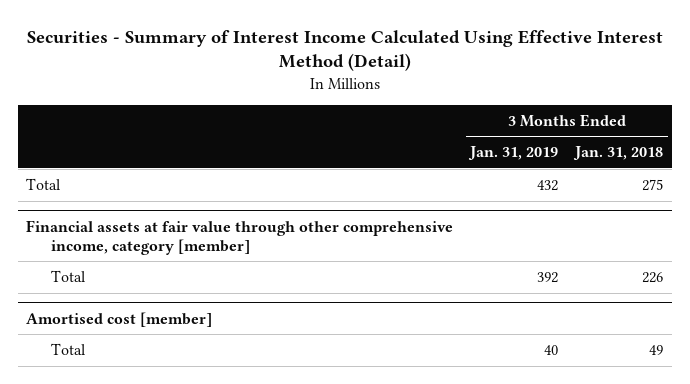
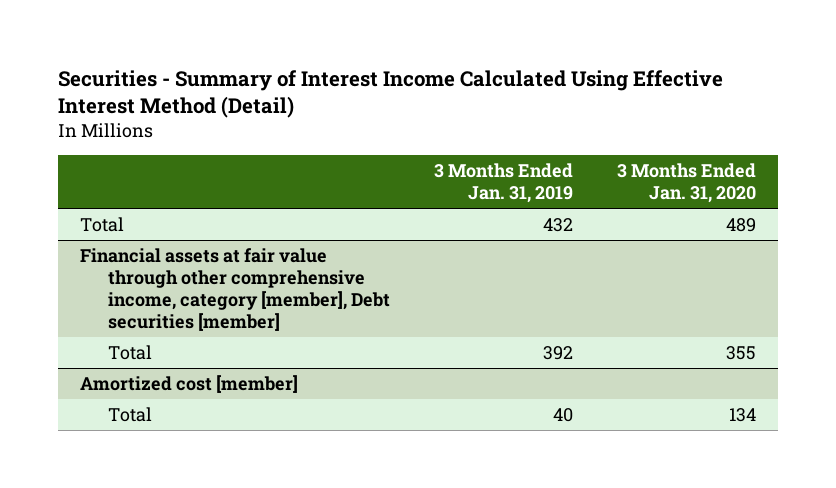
[573,146,664,161] Jan. 31, 2018 -> none
none -> [616,163,756,204] 3 Months Ended Jan. 31, 2020
[26,219,454,255] Financial assets at fair value through other comprehensive income, category [member] -> [79,247,390,331] Financial assets at fair value through other comprehensive income, category [member], Debt securities [member]
[26,311,213,327] Amortised cost [member] -> [79,374,298,393] Amortized cost [member]

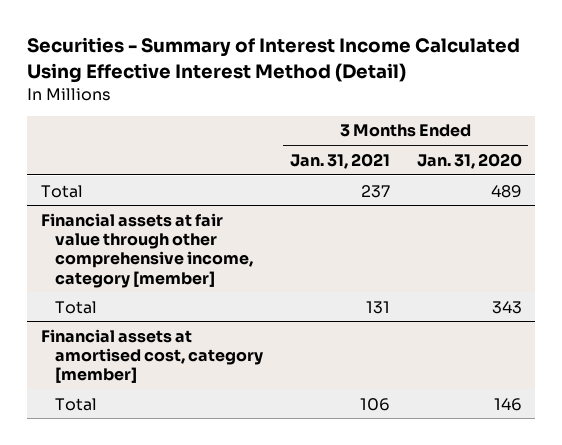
[433,163,573,204] 3 Months Ended Jan. 31, 2019 -> none
none -> [289,152,390,169] Jan. 31, 2021
[79,247,390,331] Financial assets at fair value through other comprehensive income, category [member], Debt securities [member] -> [40,212,253,288] Financial assets at fair value through other comprehensive income, category [member]
[725,345,756,360] 355 -> [491,300,522,314] 343
[79,374,298,393] Amortized cost [member] -> [40,328,263,384] Financial assets at amortised cost, category [member]
[728,407,756,422] 134 -> [493,397,522,411] 146

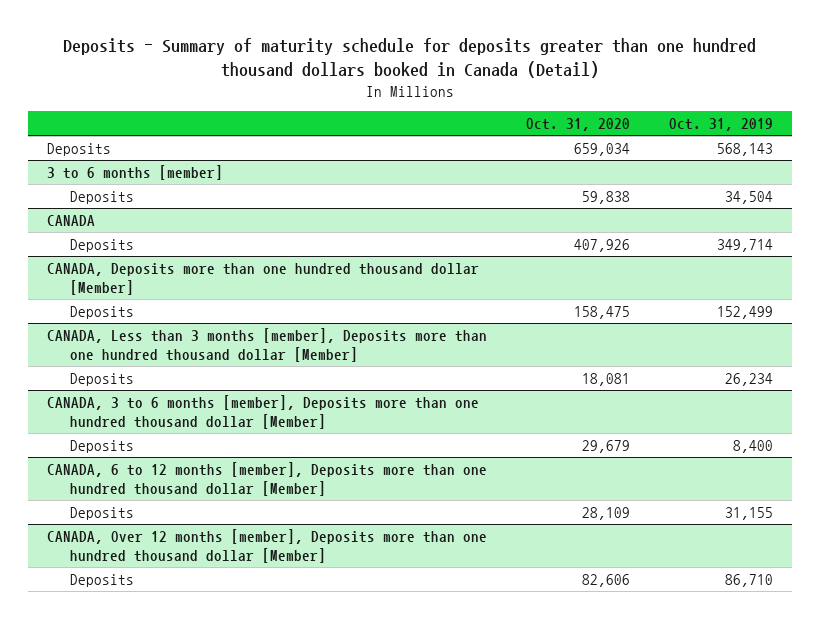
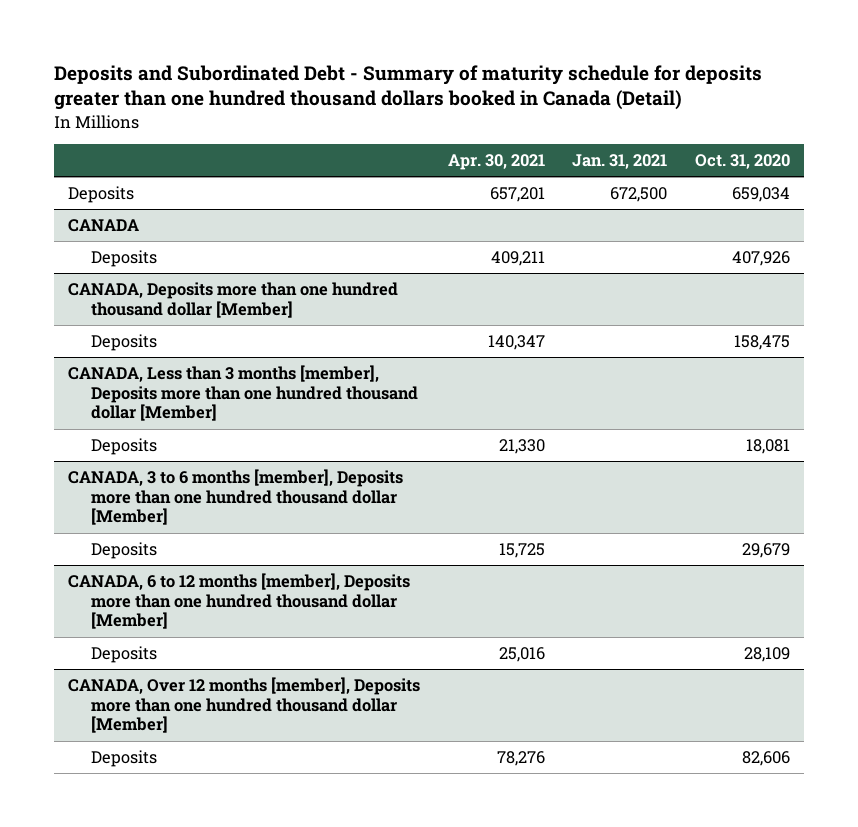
[62,38,756,79] Deposits - Summary of maturity schedule for deposits greater than one hundred thousand dollars booked in Canada (Detail) -> [54,64,763,111] Deposits and Subordinated Debt - Summary of maturity schedule for deposits greater than one hundred thousand dollars booked in Canada (Detail)
[668,117,773,131] Oct. 31, 2019 -> none
none -> [447,154,545,171] Apr. 30, 2021
none -> [572,154,668,170] Jan. 31, 2021
[47,165,224,181] 3 to 6 months [member] -> none
[70,191,135,205] Deposits -> none

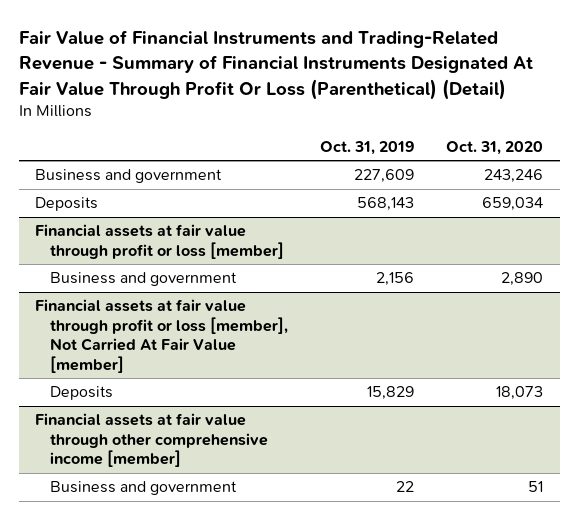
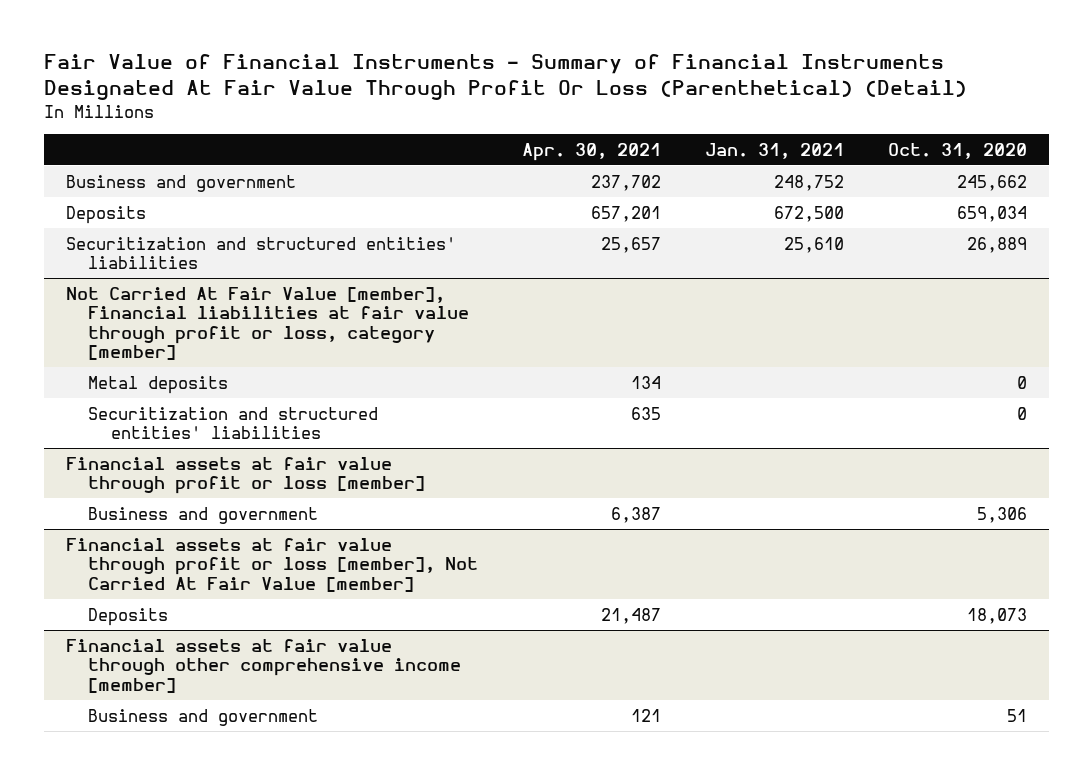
[19,30,534,100] Fair Value of Financial Instruments and Trading-Related Revenue - Summary of Financial Instruments Designated At Fair Value Through Profit Or Loss (Parenthetical) (Detail) -> [43,54,967,101] Fair Value of Financial Instruments - Summary of Financial Instruments Designated At Fair Value Through Profit Or Loss (Parenthetical) (Detail)
[320,140,415,155] Oct. 31, 2019 -> none
none -> [521,142,661,161] Apr. 30, 2021
none -> [704,142,844,159] Jan. 31, 2021
[484,169,544,184] 243,246 -> [956,174,1027,191] 245,662
none -> [65,236,456,270] Securitization and structured entities' liabilities
none -> [65,286,470,361] Not Carried At Fair Value [member], Financial liabilities at fair value through profit or loss, category [member]
none -> [88,375,229,394] Metal deposits
none -> [88,406,379,440] Securitization and structured entities' liabilities
[501,272,544,287] 2,890 -> [976,506,1027,523] 5,306

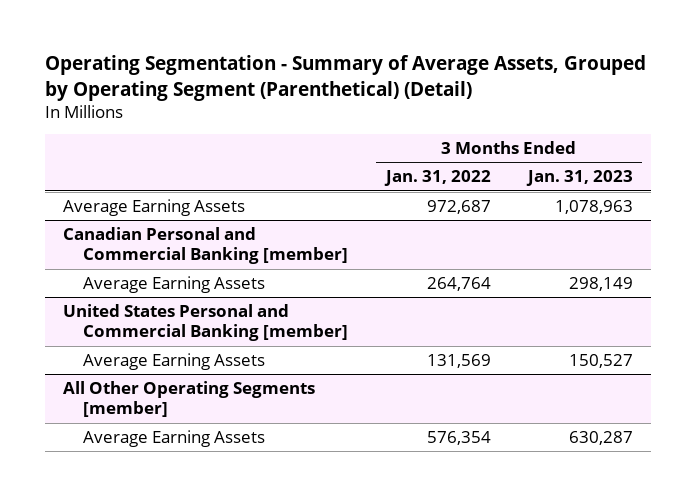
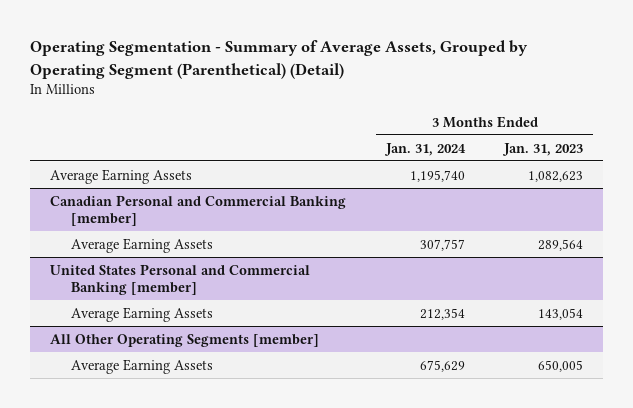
[383,170,491,187] Jan. 31, 2022 -> none
none -> [383,142,466,156] Jan. 31, 2024
[554,199,633,214] 1,078,963 -> [528,170,584,182] 1,082,623
[568,276,633,291] 298,149 -> [538,238,584,251] 289,564
[568,353,633,368] 150,527 -> [538,307,584,320] 143,054
[568,430,633,445] 630,287 -> [538,359,584,372] 650,005

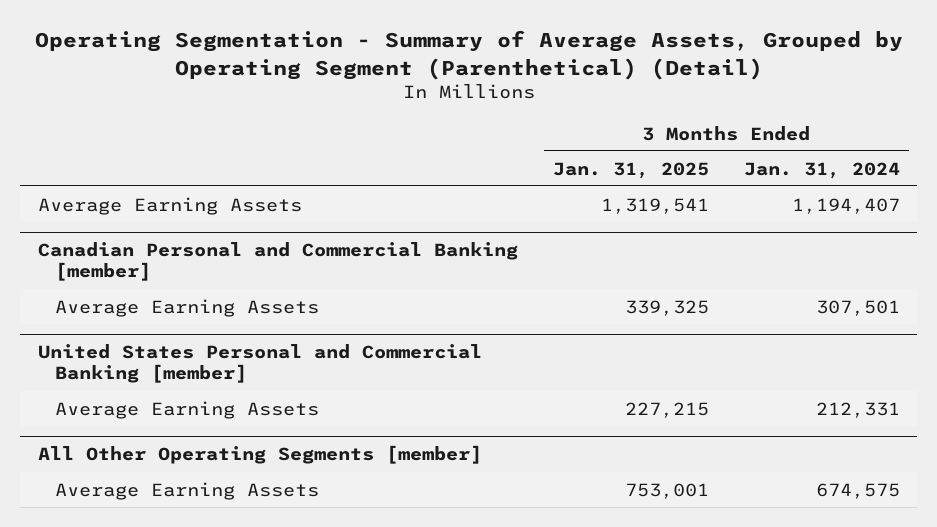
[502,142,584,156] Jan. 31, 2023 -> none
none -> [552,161,709,179] Jan. 31, 2025
[409,169,465,182] 1,195,740 -> [791,197,900,214] 1,194,407
[419,238,465,251] 307,757 -> [815,299,900,316] 307,501
[419,307,465,320] 212,354 -> [815,401,900,418] 212,331
[419,359,465,372] 675,629 -> [815,482,900,499] 674,575

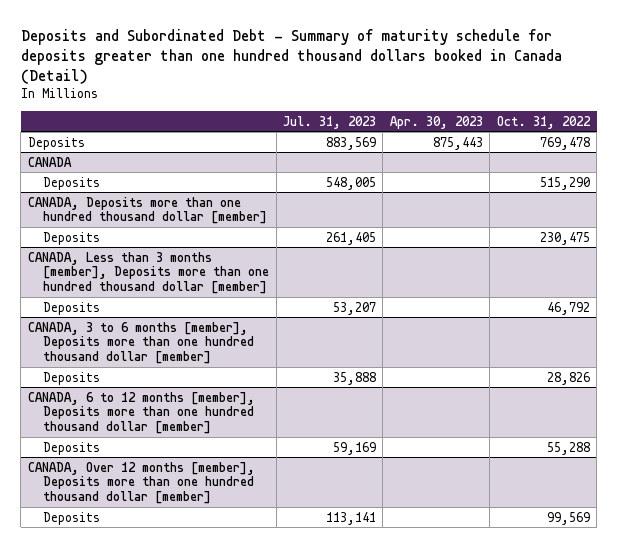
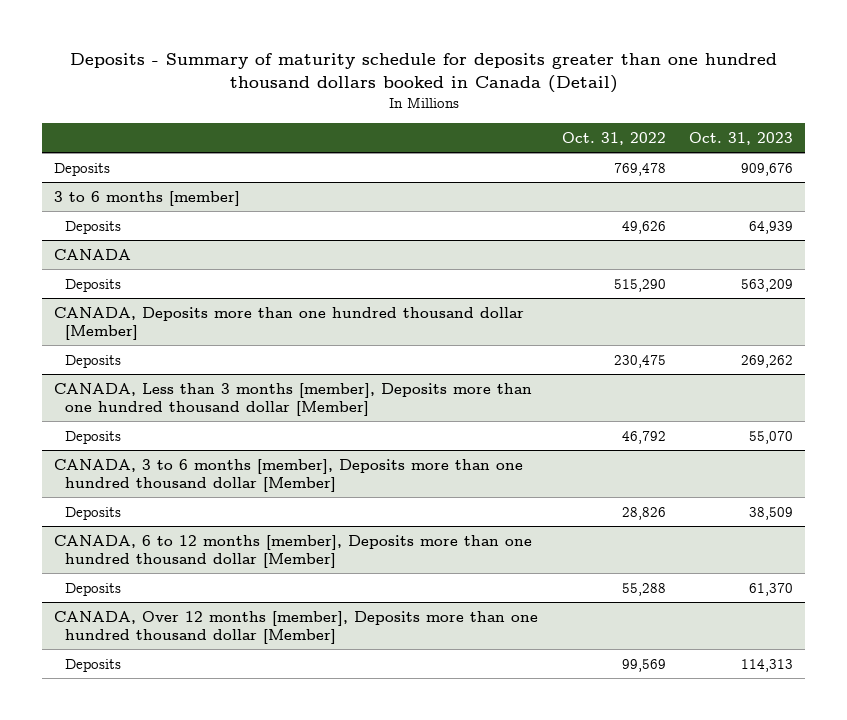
[20,28,562,84] Deposits and Subordinated Debt - Summary of maturity schedule for deposits greater than one hundred thousand dollars booked in Canada (Detail) -> [69,53,777,94] Deposits - Summary of maturity schedule for deposits greater than one hundred thousand dollars booked in Canada (Detail)
[282,115,376,129] Jul. 31, 2023 -> none
[389,115,483,129] Apr. 30, 2023 -> none
none -> [689,131,794,145] Oct. 31, 2023
none -> [54,190,241,206] 3 to 6 months [member]
none -> [65,220,122,234] Deposits
[27,196,268,225] CANADA, Deposits more than one hundred thousand dollar [member] -> [54,306,525,340] CANADA, Deposits more than one hundred thousand dollar [Member]
[27,251,270,295] CANADA, Less than 3 months [member], Deposits more than one hundred thousand dollar [member] -> [54,382,533,416] CANADA, Less than 3 months [member], Deposits more than one hundred thousand dollar [Member]
[27,321,255,365] CANADA, 3 to 6 months [member], Deposits more than one hundred thousand dollar [member] -> [54,458,524,492] CANADA, 3 to 6 months [member], Deposits more than one hundred thousand dollar [Member]
[27,391,255,435] CANADA, 6 to 12 months [member], Deposits more than one hundred thousand dollar [member] -> [54,534,533,568] CANADA, 6 to 12 months [member], Deposits more than one hundred thousand dollar [Member]
[27,461,255,505] CANADA, Over 12 months [member], Deposits more than one hundred thousand dollar [member] -> [54,610,539,644] CANADA, Over 12 months [member], Deposits more than one hundred thousand dollar [Member]

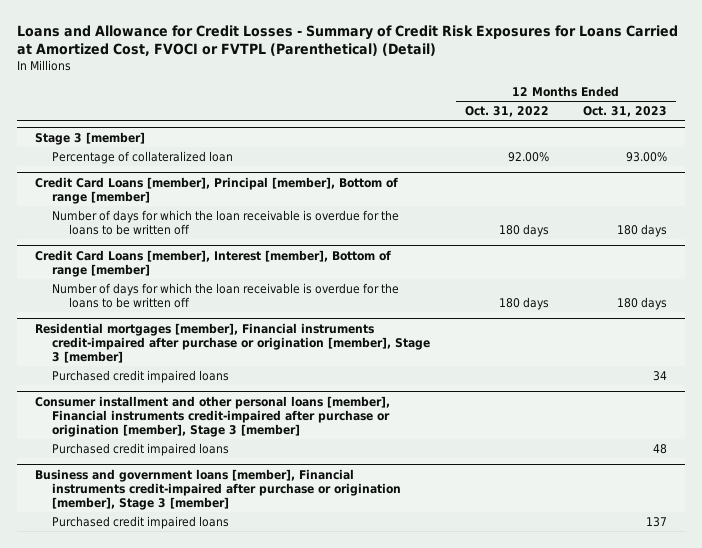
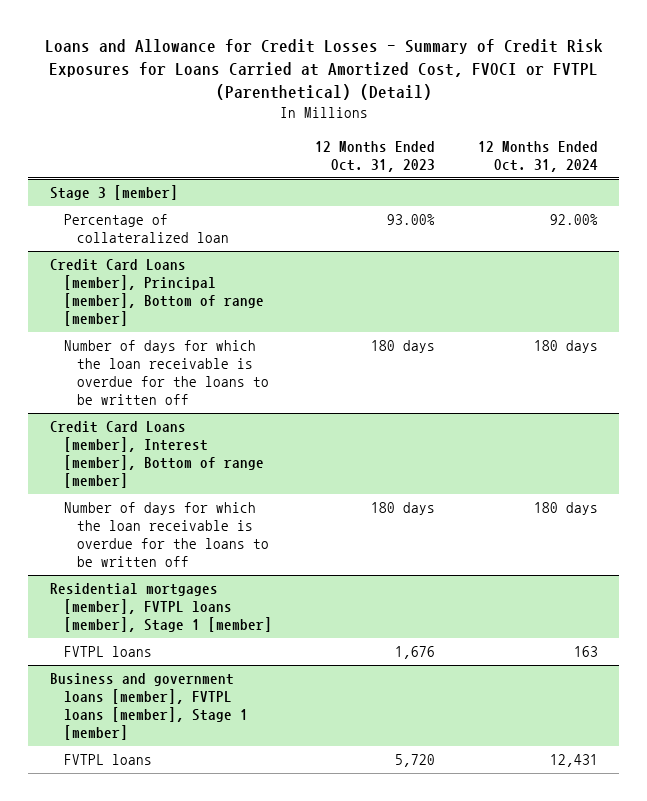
[464,106,549,118] Oct. 31, 2022 -> none
none -> [477,140,598,172] 12 Months Ended Oct. 31, 2024
[34,322,430,363] Residential mortgages [member], Financial instruments credit-impaired after purchase or origination [member], Stage 3 [member] -> none
[51,369,229,383] Purchased credit impaired loans -> none
[34,395,390,437] Consumer installment and other personal loans [member], Financial instruments credit-impaired after purchase or origination [member], Stage 3 [member] -> none
[51,442,229,456] Purchased credit impaired loans -> none
[34,468,401,510] Business and government loans [member], Financial instruments credit-impaired after purchase or origination [member], Stage 3 [member] -> none
[51,515,229,529] Purchased credit impaired loans -> none
none -> [49,583,272,633] Residential mortgages [member], FVTPL loans [member], Stage 1 [member]
none -> [63,646,152,658] FVTPL loans
none -> [49,673,248,740] Business and government loans [member], FVTPL loans [member], Stage 1 [member]
none -> [63,754,152,766] FVTPL loans

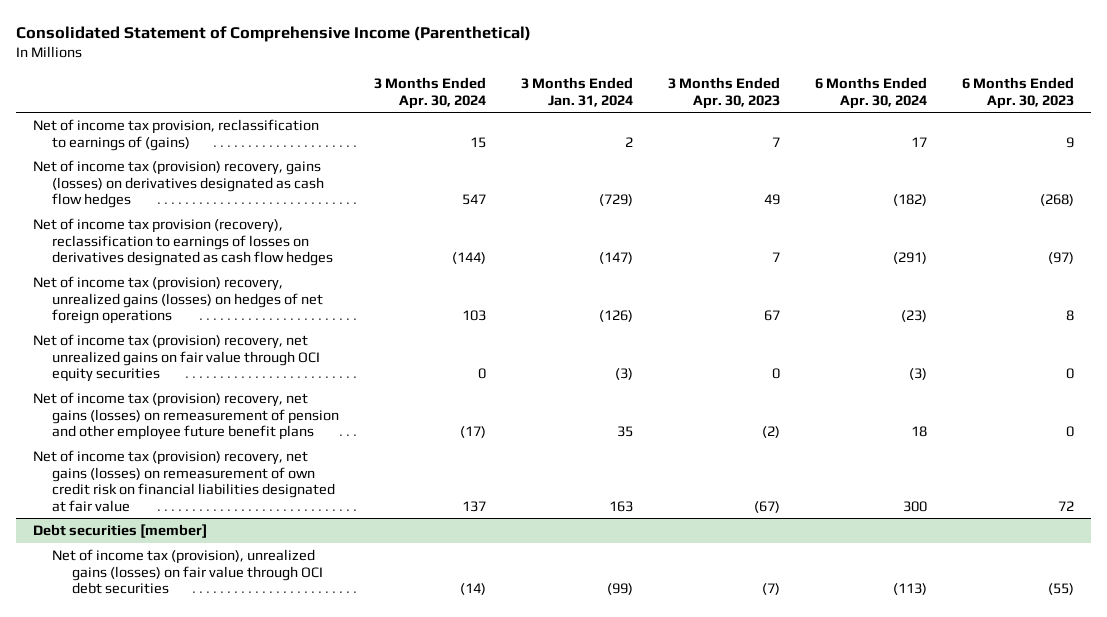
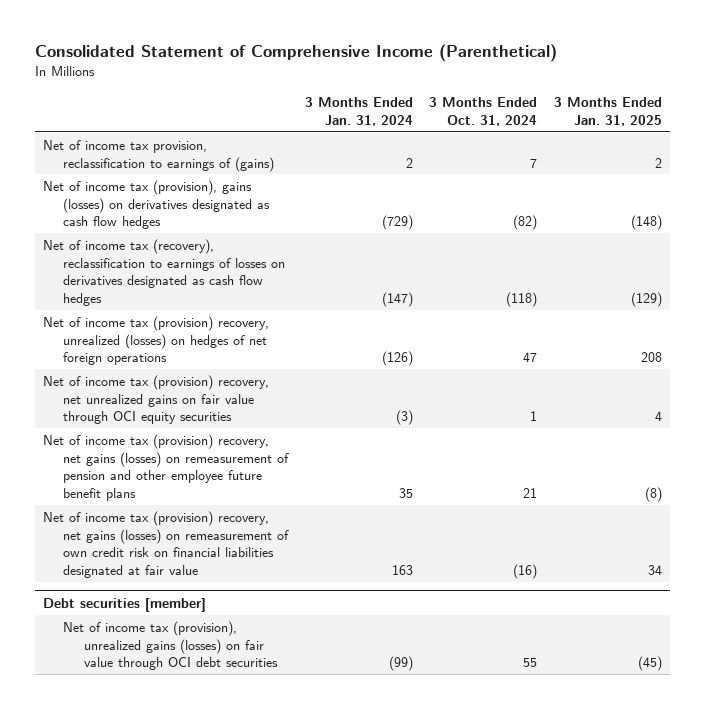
[374,77,487,109] 3 Months Ended Apr. 30, 2024 -> none
[668,77,781,109] 3 Months Ended Apr. 30, 2023 -> none
[814,77,927,109] 6 Months Ended Apr. 30, 2024 -> none
[961,77,1074,109] 6 Months Ended Apr. 30, 2023 -> none
none -> [429,97,538,127] 3 Months Ended Oct. 31, 2024
none -> [553,97,662,127] 3 Months Ended Jan. 31, 2025
[33,159,325,209] Net of income tax (provision) recovery, gains (losses) on derivatives designated as cash flow hedges -> [43,179,271,230] Net of income tax (provision), gains (losses) on derivatives designated as cash flow hedges
[33,217,334,267] Net of income tax provision (recovery), reclassification to earnings of losses on derivatives designated as cash flow hedges -> [43,238,286,307] Net of income tax (recovery), reclassification to earnings of losses on derivatives designated as cash flow hedges
[33,275,324,325] Net of income tax (provision) recovery, unrealized gains (losses) on hedges of net foreign operations -> [43,315,270,366] Net of income tax (provision) recovery, unrealized (losses) on hedges of net foreign operations

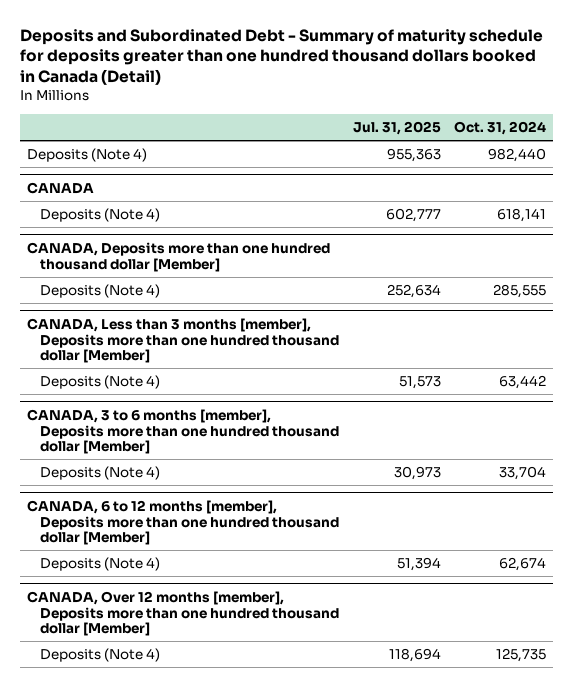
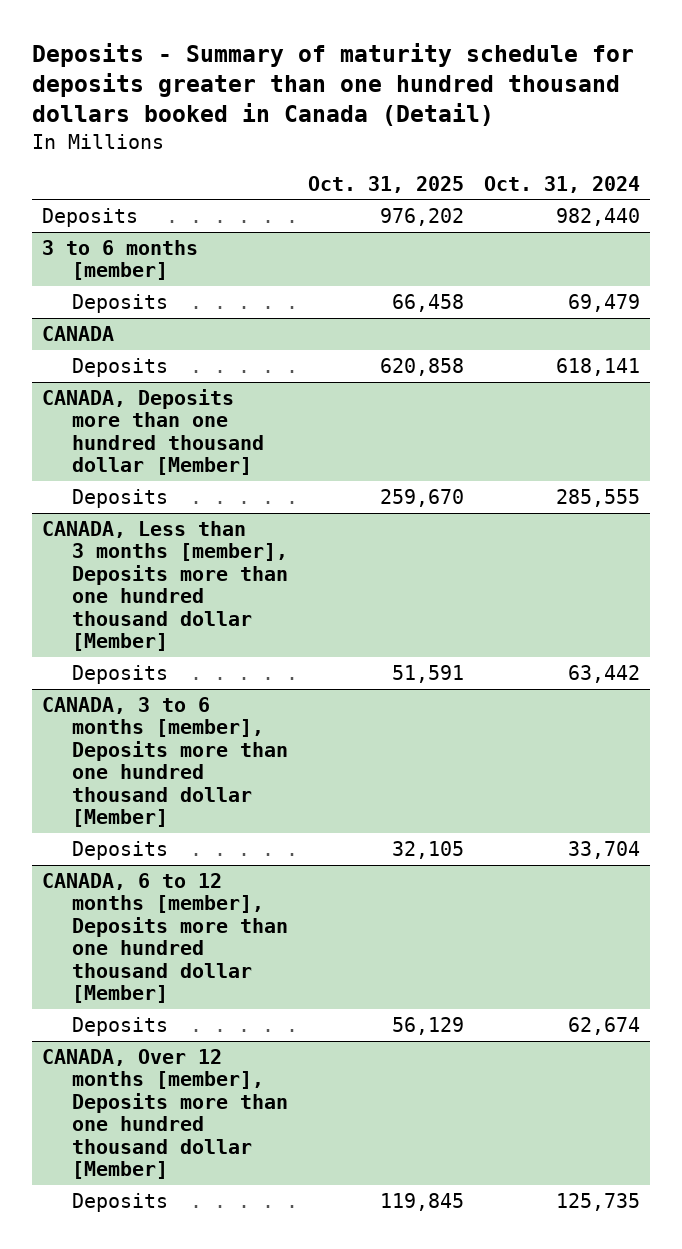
[19,28,543,86] Deposits and Subordinated Debt - Summary of maturity schedule for deposits greater than one hundred thousand dollars booked in Canada (Detail) -> [31,43,634,127] Deposits - Summary of maturity schedule for deposits greater than one hundred thousand dollars booked in Canada (Detail)
[352,120,441,135] Jul. 31, 2025 -> none
none -> [308,175,465,193] Oct. 31, 2025
[26,148,147,163] Deposits (Note 4) -> [41,207,138,227] Deposits
none -> [41,239,198,281] 3 to 6 months [member]
none -> [72,293,169,313] Deposits
[39,208,160,223] Deposits (Note 4) -> [72,357,169,377] Deposits
[39,284,160,299] Deposits (Note 4) -> [72,488,169,508] Deposits
[39,375,160,390] Deposits (Note 4) -> [72,664,169,684] Deposits
[39,466,160,481] Deposits (Note 4) -> [72,840,169,860] Deposits
[39,557,160,572] Deposits (Note 4) -> [72,1016,169,1036] Deposits
[39,648,160,663] Deposits (Note 4) -> [72,1192,169,1212] Deposits

